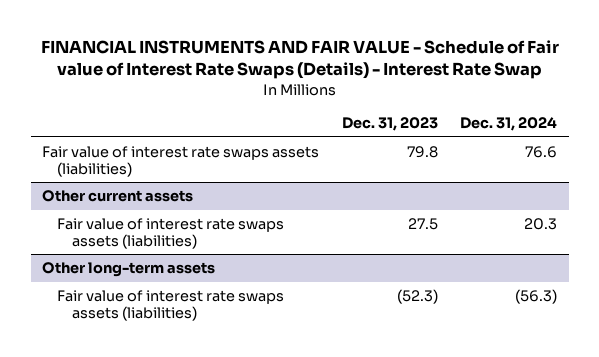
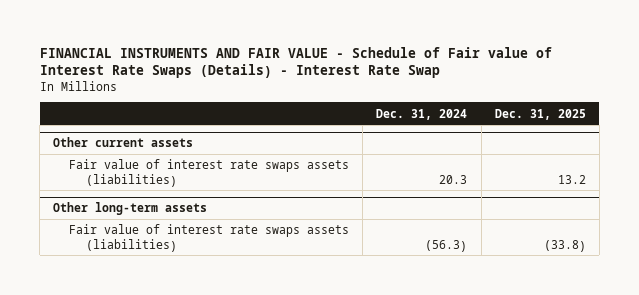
[341,117,438,132] Dec. 31, 2023 -> none
none -> [494,108,586,120] Dec. 31, 2025
[42,146,320,177] Fair value of interest rate swaps assets (liabilities) -> none

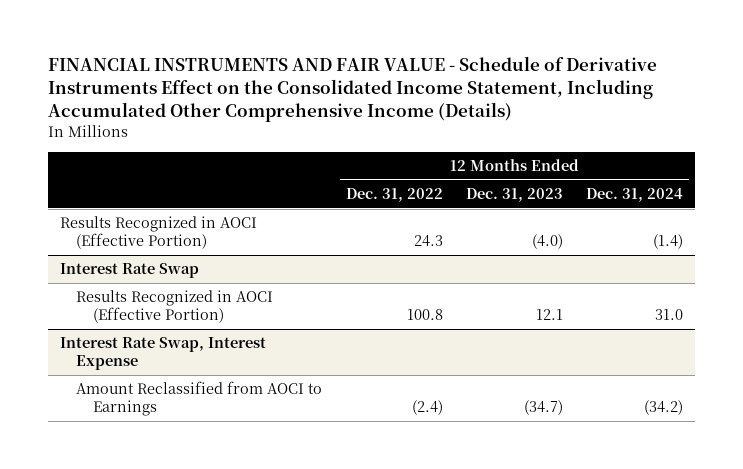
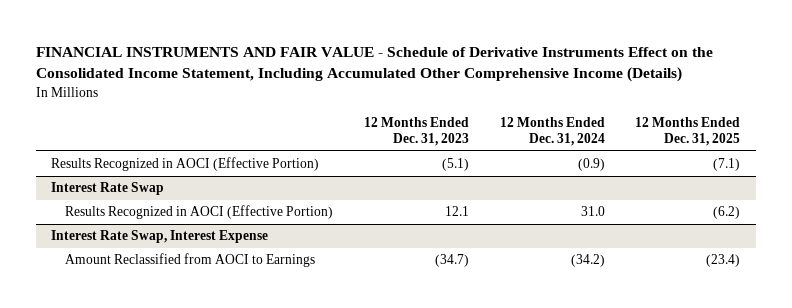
[345,188,443,203] Dec. 31, 2022 -> none
none -> [635,116,741,147] 12 Months Ended Dec. 31, 2025
[532,233,564,249] (4.0) -> [442,158,470,172] (5.1)
[653,233,684,249] (1.4) -> [577,158,605,172] (0.9)

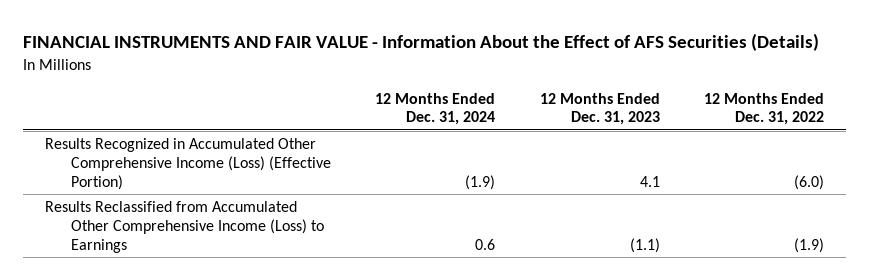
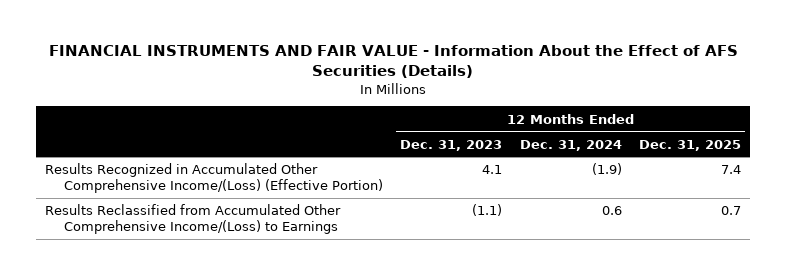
[703,92,824,126] 12 Months Ended Dec. 31, 2022 -> none
none -> [639,139,742,151] Dec. 31, 2025
[45,137,331,190] Results Recognized in Accumulated Other Comprehensive Income (Loss) (Effective Portion) -> [44,163,383,194] Results Recognized in Accumulated Other Comprehensive Income/(Loss) (Effective Portion)
[45,200,324,253] Results Reclassified from Accumulated Other Comprehensive Income (Loss) to Earnings -> [44,204,341,235] Results Reclassified from Accumulated Other Comprehensive Income/(Loss) to Earnings

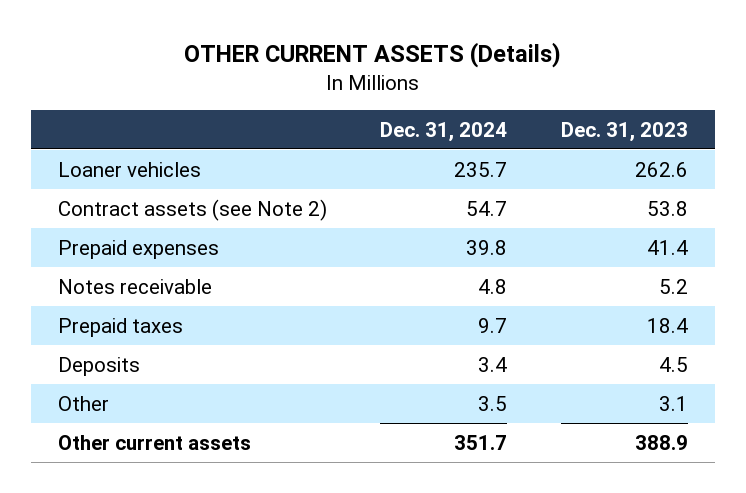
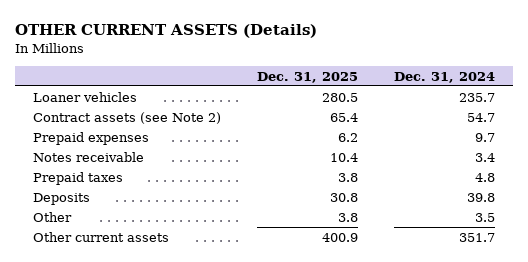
[561,121,689,142] Dec. 31, 2023 -> none
none -> [257,71,359,83] Dec. 31, 2025
[466,239,508,255] 39.8 -> [475,132,496,142] 9.7
[478,278,508,294] 4.8 -> [475,152,496,162] 3.4
[478,317,508,333] 9.7 -> [475,172,496,182] 4.8
[478,356,508,372] 3.4 -> [467,192,496,202] 39.8

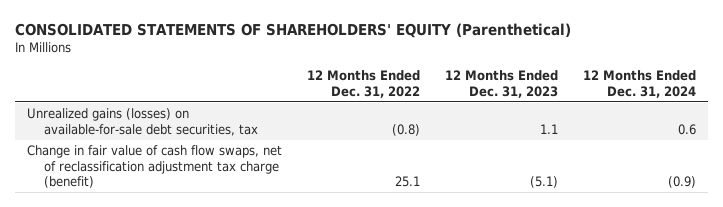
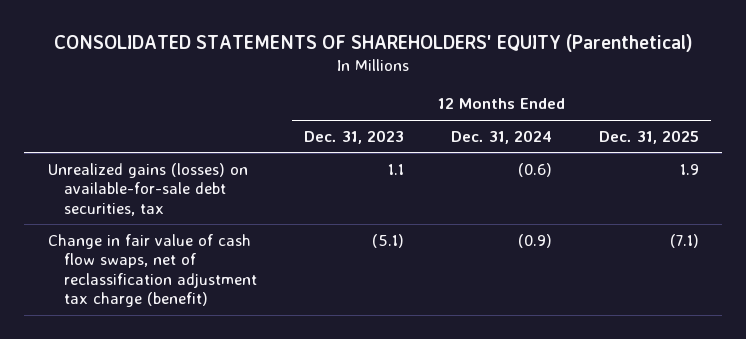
[307,70,421,98] 12 Months Ended Dec. 31, 2022 -> none
none -> [598,129,699,144] Dec. 31, 2025
[677,123,696,135] 0.6 -> [518,162,553,177] (0.6)

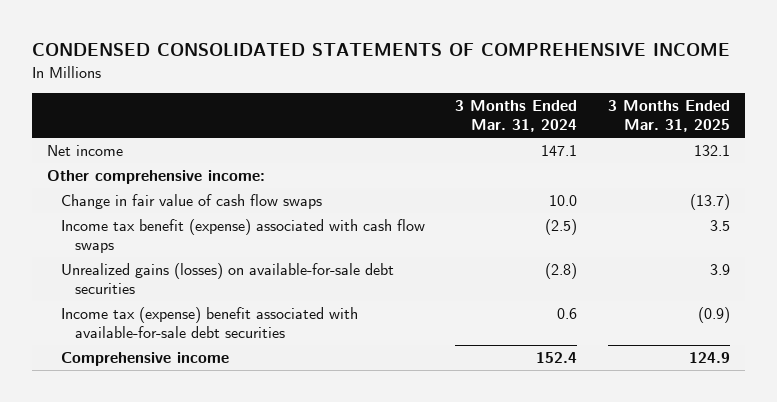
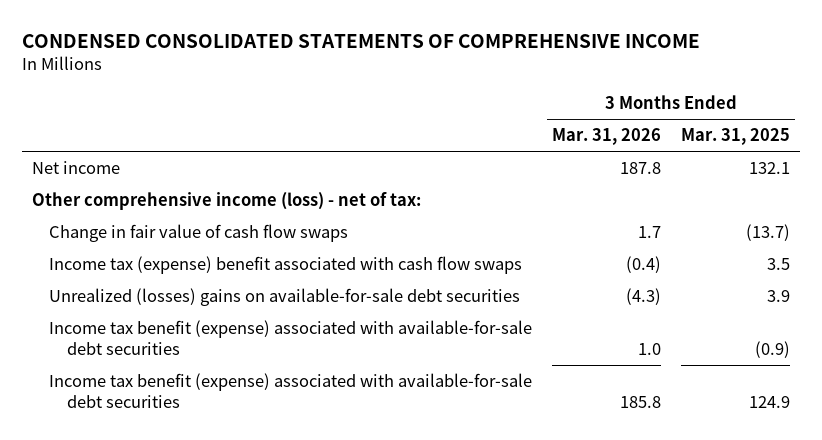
[455,100,578,133] 3 Months Ended Mar. 31, 2024 -> none
none -> [552,128,662,146] Mar. 31, 2026
[47,169,266,184] Other comprehensive income: -> [31,192,421,211] Other comprehensive income (loss) - net of tax:
[61,218,426,254] Income tax benefit (expense) associated with cash flow swaps -> [49,256,523,275] Income tax (expense) benefit associated with cash flow swaps
[61,262,395,295] Unrealized gains (losses) on available-for-sale debt securities -> [49,288,521,307] Unrealized (losses) gains on available-for-sale debt securities
[61,306,359,339] Income tax (expense) benefit associated with available-for-sale debt securities -> [49,320,533,356] Income tax benefit (expense) associated with available-for-sale debt securities
[61,351,230,366] Comprehensive income -> [49,373,533,409] Income tax benefit (expense) associated with available-for-sale debt securities

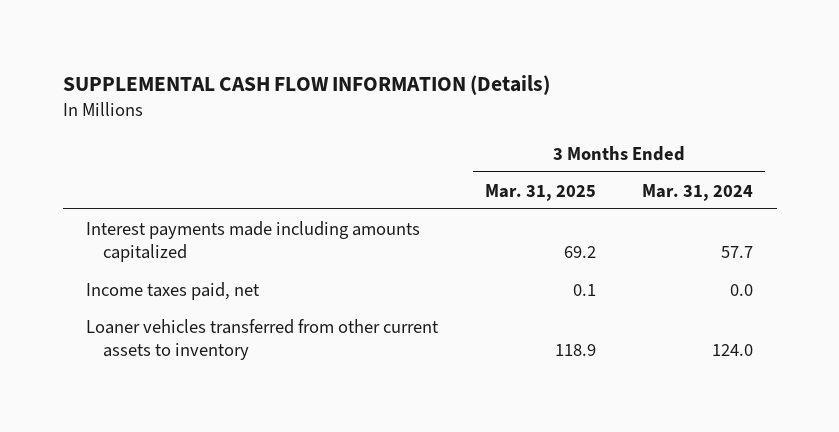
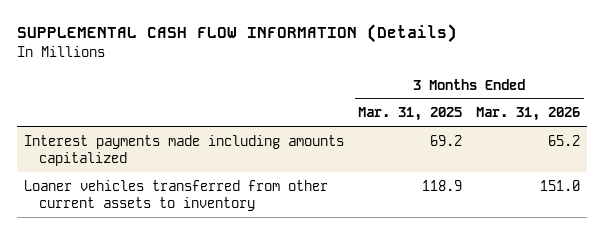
[642,183,754,201] Mar. 31, 2024 -> none
none -> [476,107,581,122] Mar. 31, 2026
[85,281,260,300] Income taxes paid, net -> none

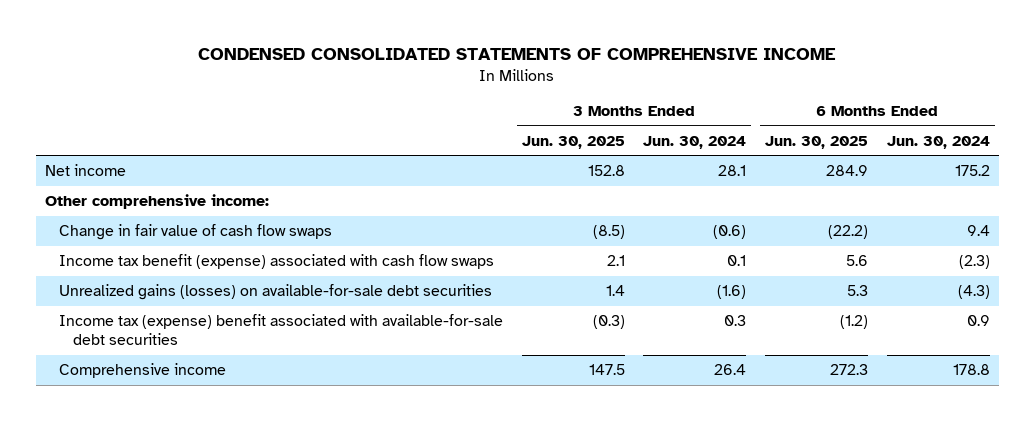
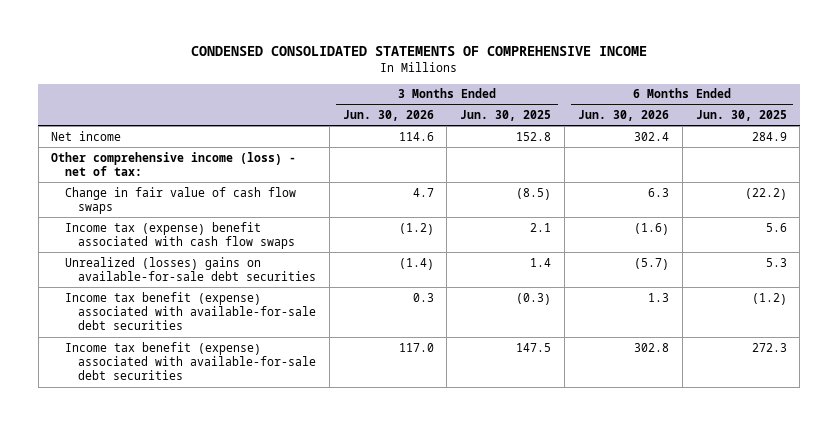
[643,135,747,149] Jun. 30, 2024 -> none
[886,135,990,149] Jun. 30, 2024 -> none
none -> [342,110,434,122] Jun. 30, 2026
none -> [577,110,669,122] Jun. 30, 2026
[44,194,269,210] Other comprehensive income: -> [51,151,297,176] Other comprehensive income (loss) - net of tax:
[58,254,494,270] Income tax benefit (expense) associated with cash flow swaps -> [64,221,295,249] Income tax (expense) benefit associated with cash flow swaps
[58,284,492,301] Unrealized gains (losses) on available-for-sale debt securities -> [64,256,316,281] Unrealized (losses) gains on available-for-sale debt securities
[58,314,503,346] Income tax (expense) benefit associated with available-for-sale debt securities -> [64,291,316,331] Income tax benefit (expense) associated with available-for-sale debt securities
[58,363,226,379] Comprehensive income -> [64,341,316,381] Income tax benefit (expense) associated with available-for-sale debt securities

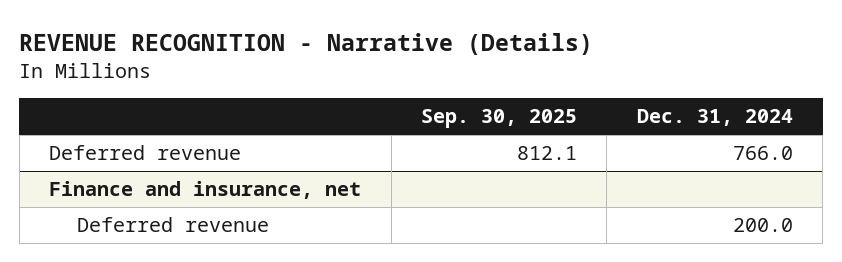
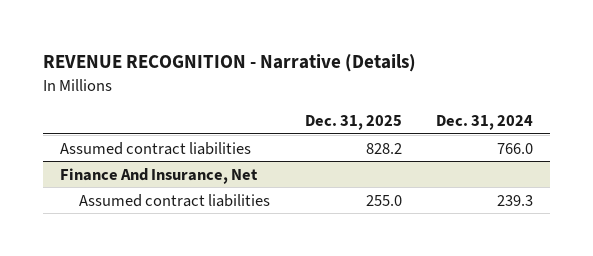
[421,109,578,129] Sep. 30, 2025 -> none
none -> [304,114,402,130] Dec. 31, 2025
[76,217,269,233] Deferred revenue -> none
[49,145,242,161] Deferred revenue -> [59,141,251,155] Assumed contract liabilities
[49,181,362,200] Finance and insurance, net -> [59,167,258,184] Finance And Insurance, Net
none -> [79,193,271,207] Assumed contract liabilities

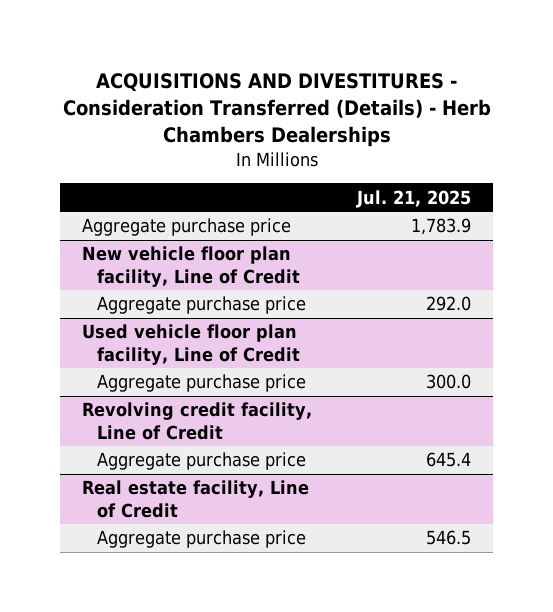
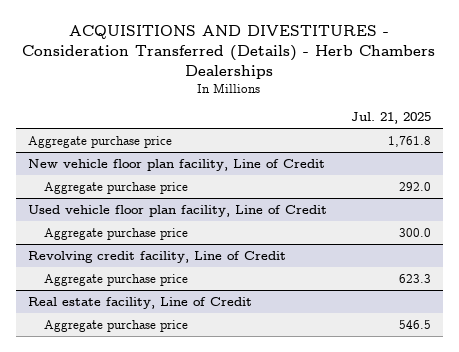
[410,218,471,236] 1,783.9 -> [387,135,431,147] 1,761.8
[425,452,471,468] 645.4 -> [398,273,431,283] 623.3

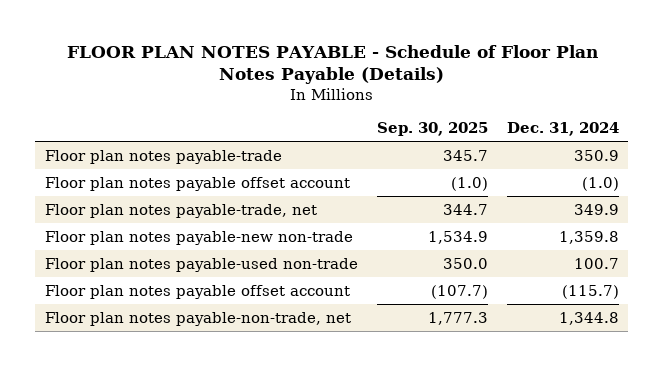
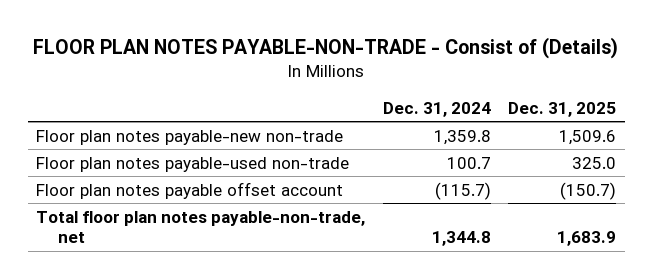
[66,44,598,85] FLOOR PLAN NOTES PAYABLE - Schedule of Floor Plan Notes Payable (Details) -> [33,37,619,60] FLOOR PLAN NOTES PAYABLE-NON-TRADE - Consist of (Details)
[376,122,488,137] Sep. 30, 2025 -> none
none -> [507,101,616,117] Dec. 31, 2025
[44,149,282,164] Floor plan notes payable-trade -> none
[44,176,350,191] Floor plan notes payable offset account -> none
[44,203,317,218] Floor plan notes payable-trade, net -> none
[44,311,351,326] Floor plan notes payable-non-trade, net -> [36,210,366,244] Total floor plan notes payable-non-trade, net

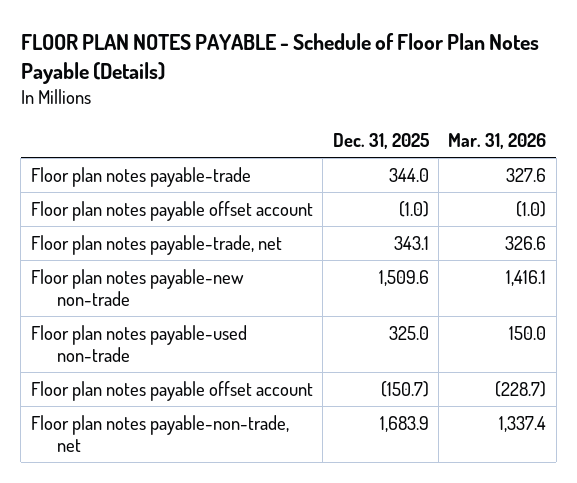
[33,37,619,60] FLOOR PLAN NOTES PAYABLE-NON-TRADE - Consist of (Details) -> [20,32,539,84] FLOOR PLAN NOTES PAYABLE - Schedule of Floor Plan Notes Payable (Details)
[382,101,491,117] Dec. 31, 2024 -> none
none -> [448,132,547,149] Mar. 31, 2026
none -> [30,167,251,188] Floor plan notes payable-trade
none -> [30,201,313,222] Floor plan notes payable offset account
none -> [30,235,282,256] Floor plan notes payable-trade, net
[36,210,366,244] Total floor plan notes payable-non-trade, net -> [30,415,289,452] Floor plan notes payable-non-trade, net

